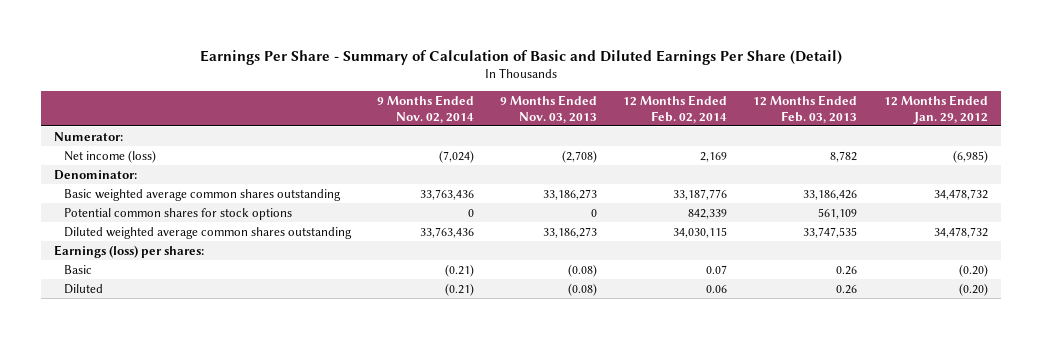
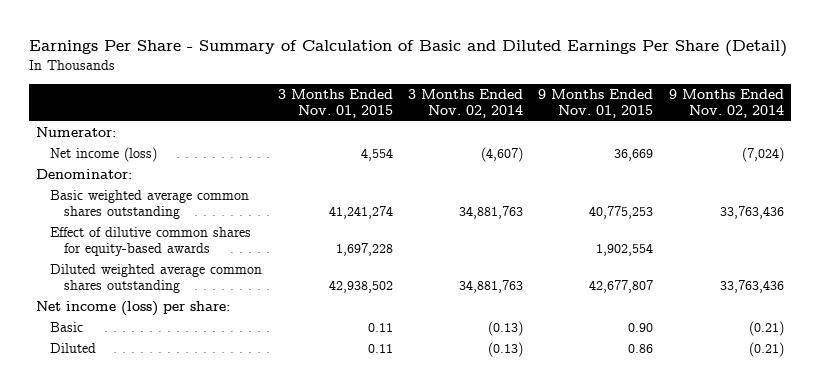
[500,95,598,123] 9 Months Ended Nov. 03, 2013 -> none
[623,95,728,123] 12 Months Ended Feb. 02, 2014 -> none
[753,95,858,123] 12 Months Ended Feb. 03, 2013 -> none
[883,95,988,124] 12 Months Ended Jan. 29, 2012 -> none
none -> [277,88,393,119] 3 Months Ended Nov. 01, 2015
none -> [407,88,523,119] 3 Months Ended Nov. 02, 2014
none -> [538,88,654,119] 9 Months Ended Nov. 01, 2015
[64,207,293,220] Potential common shares for stock options -> none
none -> [50,227,252,257] Effect of dilutive common shares for equity-based awards
[53,244,204,258] Earnings (loss) per shares: -> [36,301,231,317] Net income (loss) per share:

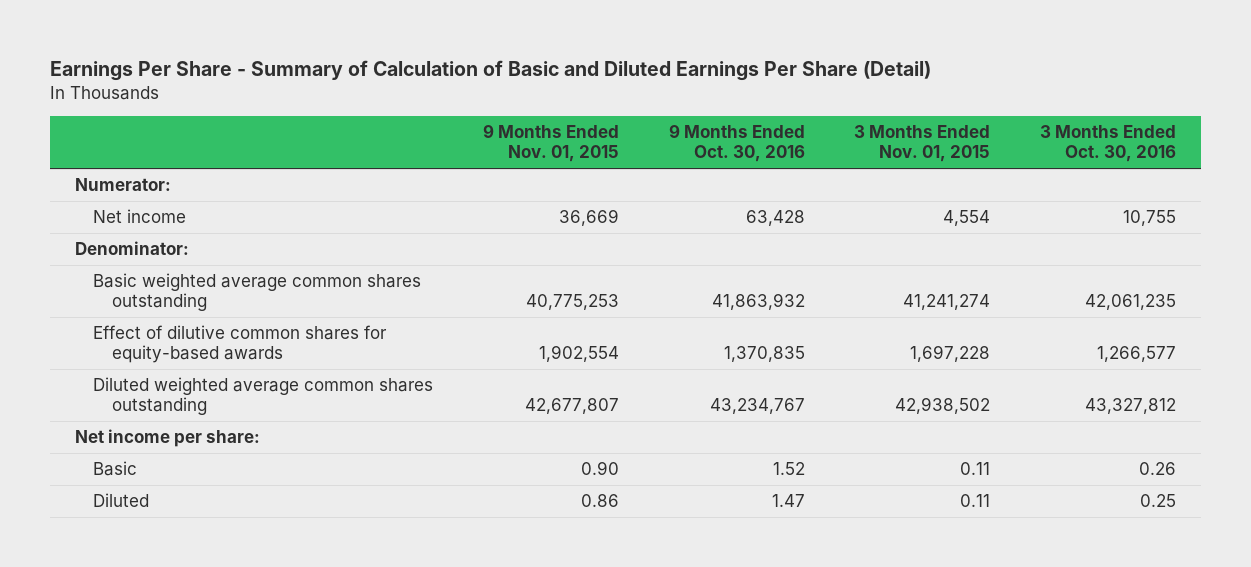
[407,88,523,119] 3 Months Ended Nov. 02, 2014 -> none
[668,88,784,119] 9 Months Ended Nov. 02, 2014 -> none
none -> [668,124,805,163] 9 Months Ended Oct. 30, 2016
none -> [1039,125,1176,163] 3 Months Ended Oct. 30, 2016
[50,147,158,163] Net income (loss) -> [93,209,187,224] Net income
[36,301,231,317] Net income (loss) per share: -> [74,429,260,448] Net income per share:

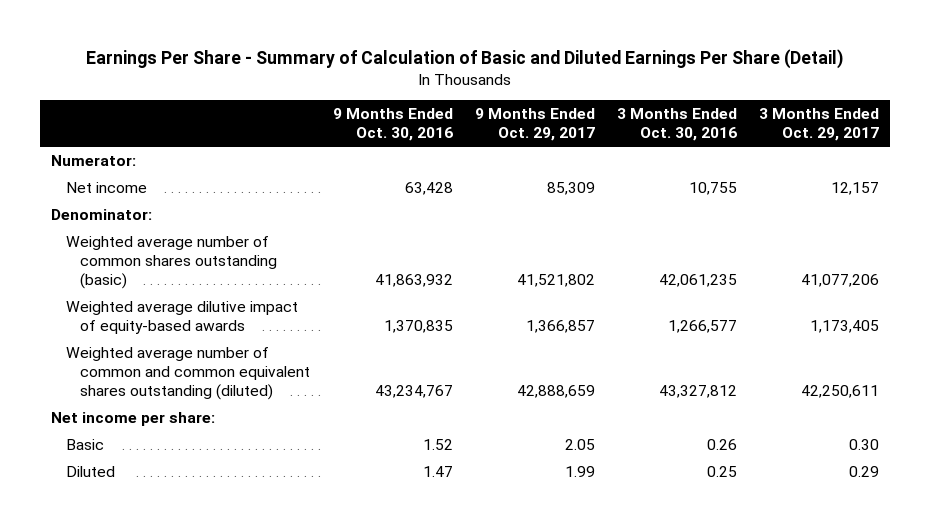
[482,124,619,163] 9 Months Ended Nov. 01, 2015 -> none
[854,125,991,163] 3 Months Ended Nov. 01, 2015 -> none
none -> [474,108,595,142] 9 Months Ended Oct. 29, 2017
none -> [758,108,879,142] 3 Months Ended Oct. 29, 2017
[93,273,422,312] Basic weighted average common shares outstanding -> [65,235,278,289] Weighted average number of common shares outstanding (basic)
[93,325,388,364] Effect of dilutive common shares for equity-based awards -> [65,300,298,334] Weighted average dilutive impact of equity-based awards
[93,377,434,416] Diluted weighted average common shares outstanding -> [65,346,311,400] Weighted average number of common and common equivalent shares outstanding (diluted)

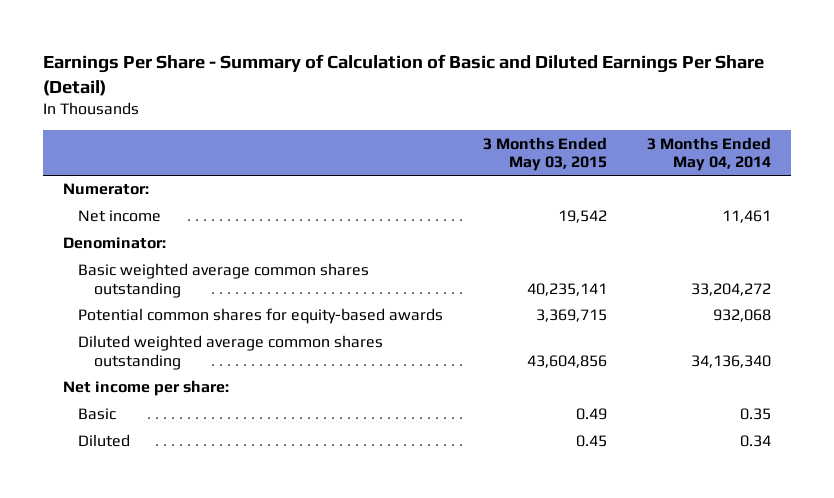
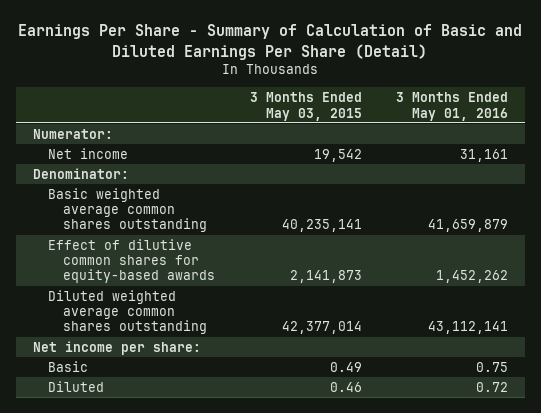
[647,136,772,172] 3 Months Ended May 04, 2014 -> none
none -> [395,92,508,121] 3 Months Ended May 01, 2016
[78,308,444,325] Potential common shares for equity-based awards -> [48,238,216,284] Effect of dilutive common shares for equity-based awards
[536,309,608,323] 3,369,715 -> [289,270,362,284] 2,141,873
[527,354,608,368] 43,604,856 -> [281,321,362,335] 42,377,014
[576,435,608,448] 0.45 -> [329,381,362,392] 0.46

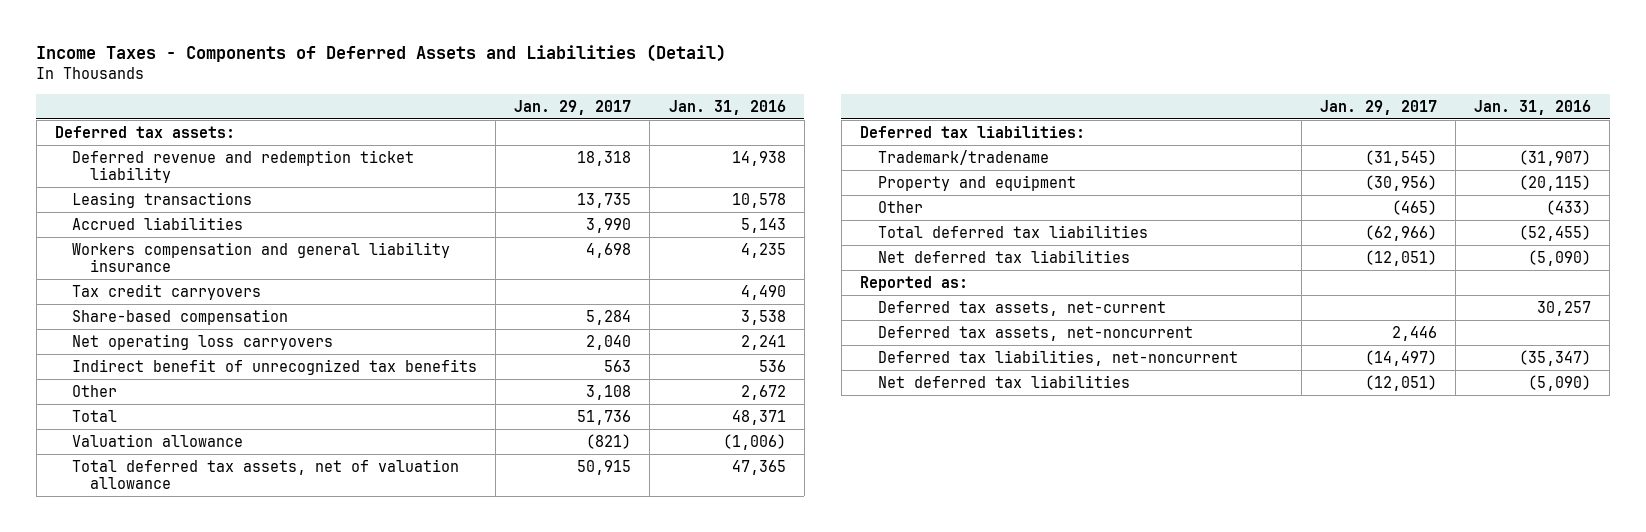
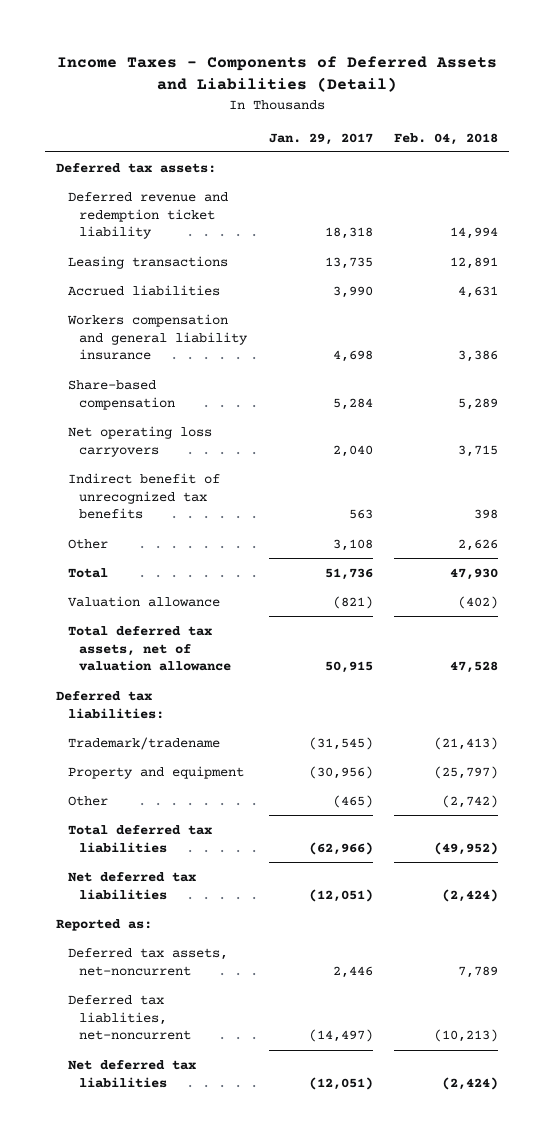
[668,100,786,116] Jan. 31, 2016 -> none
none -> [394,132,499,145] Feb. 04, 2018
[72,283,262,300] Tax credit carryovers -> none
[877,300,1166,316] Deferred tax assets, net-current -> none
[877,349,1238,366] Deferred tax liabilities, net-noncurrent -> [67,994,192,1041] Deferred tax liablities, net-noncurrent

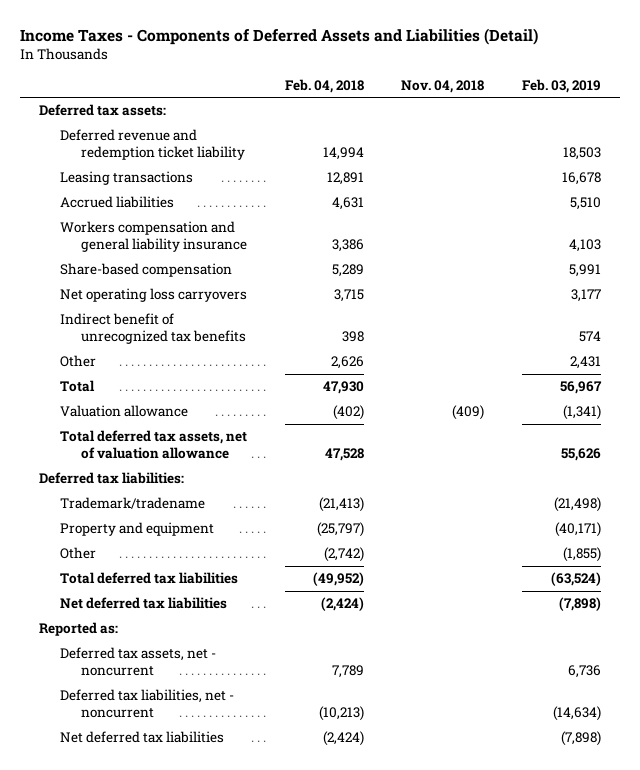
[268,132,373,145] Jan. 29, 2017 -> none
none -> [401,79,485,93] Nov. 04, 2018
none -> [521,78,601,93] Feb. 03, 2019
[67,947,228,976] Deferred tax assets, net-noncurrent -> [59,647,216,677] Deferred tax assets, net - noncurrent
[67,994,192,1041] Deferred tax liablities, net-noncurrent -> [59,689,234,719] Deferred tax liabilities, net - noncurrent

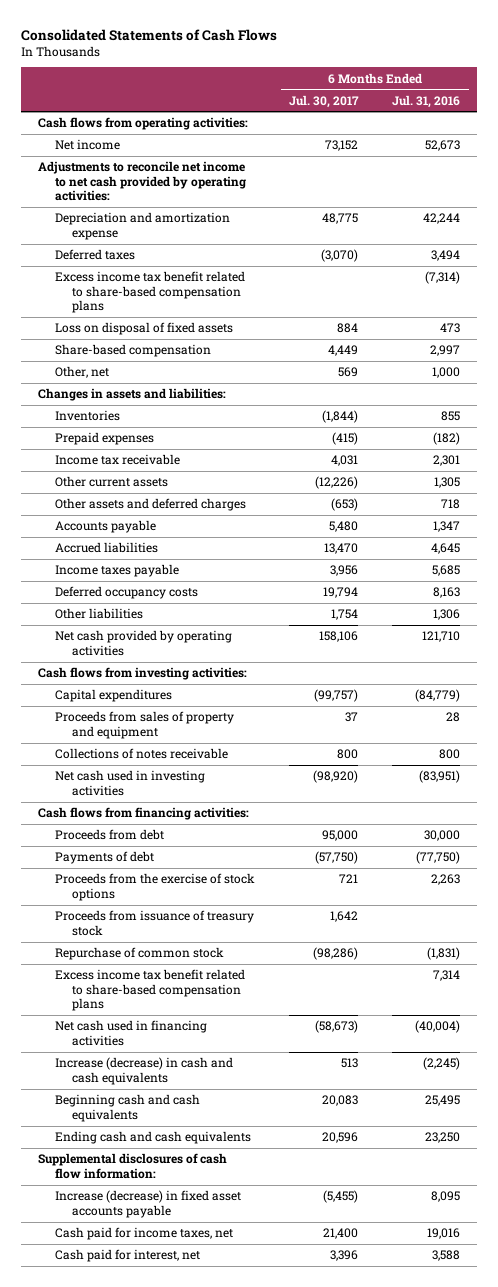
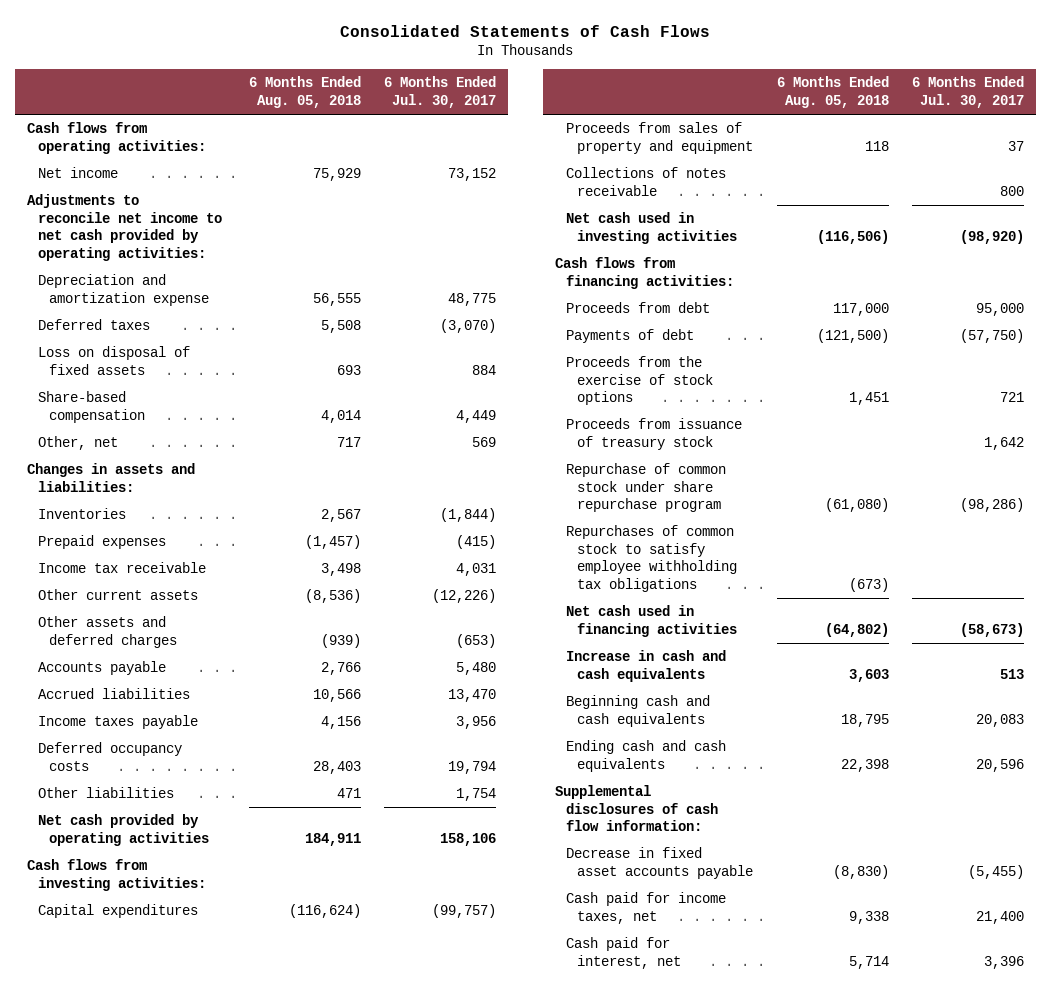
[392,94,461,108] Jul. 31, 2016 -> none
none -> [248,76,361,109] 6 Months Ended Aug. 05, 2018
[55,271,246,314] Excess income tax benefit related to share-based compensation plans -> none
[55,969,246,1012] Excess income tax benefit related to share-based compensation plans -> none
[55,947,225,961] Repurchase of common stock -> [565,463,726,513] Repurchase of common stock under share repurchase program
none -> [565,525,738,592] Repurchases of common stock to satisfy employee withholding tax obligations
[55,1057,234,1085] Increase (decrease) in cash and cash equivalents -> [565,650,726,682] Increase in cash and cash equivalents
[55,1190,242,1218] Increase (decrease) in fixed asset accounts payable -> [565,847,754,879] Decrease in fixed asset accounts payable

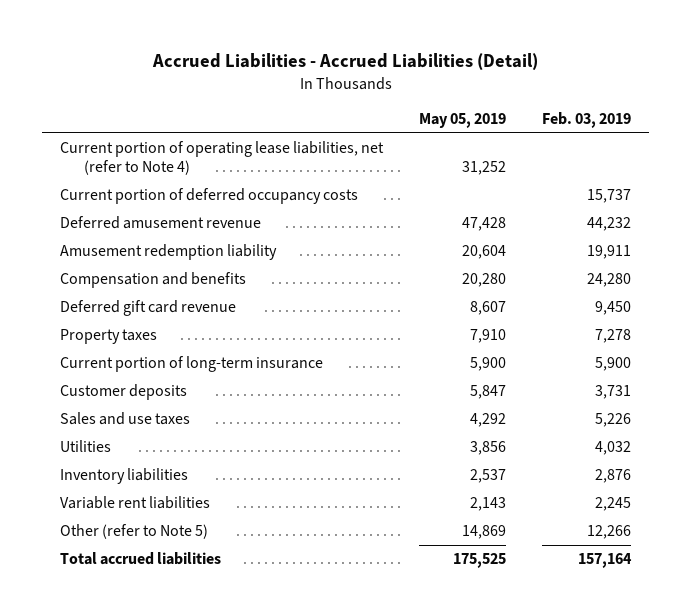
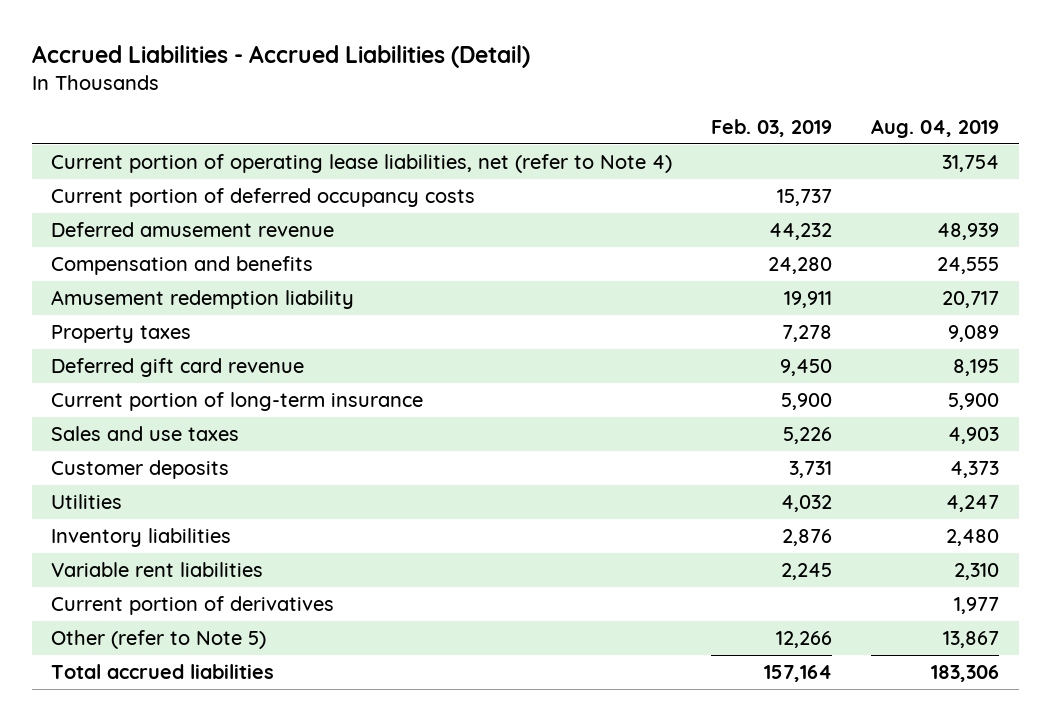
[419,112,507,128] May 05, 2019 -> none
none -> [871,119,1000,139] Aug. 04, 2019
[60,244,278,261] Amusement redemption liability -> [51,289,355,309] Amusement redemption liability
[60,300,237,317] Deferred gift card revenue -> [51,357,305,377] Deferred gift card revenue
[60,384,188,401] Customer deposits -> [51,459,230,479] Customer deposits
none -> [51,595,335,615] Current portion of derivatives

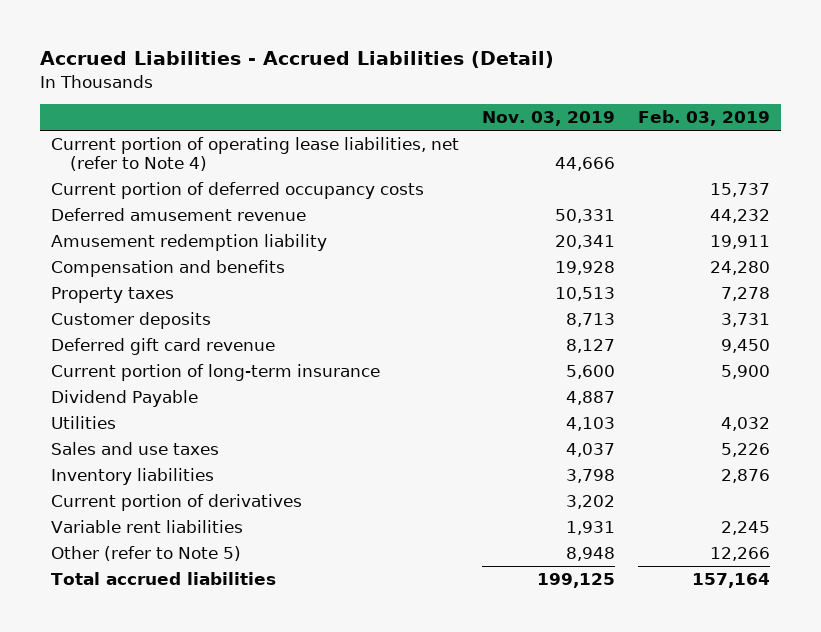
[871,119,1000,139] Aug. 04, 2019 -> none
none -> [481,110,615,126] Nov. 03, 2019
[51,255,314,275] Compensation and benefits -> [51,260,286,278] Compensation and benefits
[51,459,230,479] Customer deposits -> [51,312,212,330] Customer deposits
none -> [51,390,199,408] Dividend Payable
[51,425,240,441] Sales and use taxes -> [51,442,220,456] Sales and use taxes
[51,561,264,577] Variable rent liabilities -> [51,520,244,534] Variable rent liabilities

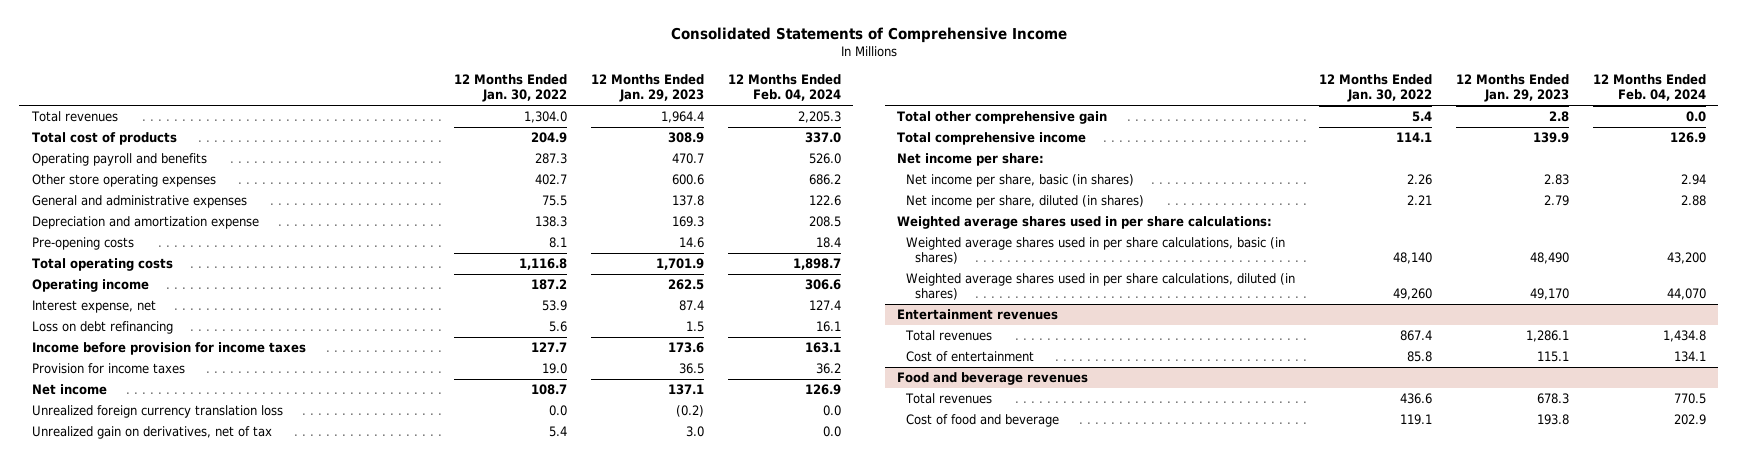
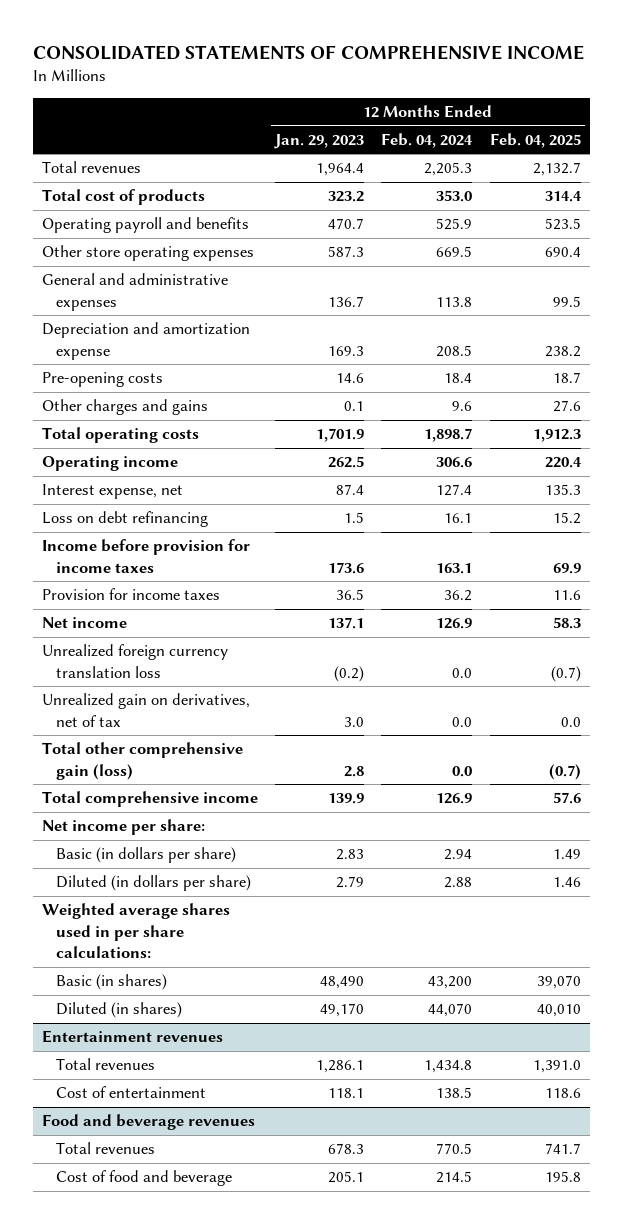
[670,27,1067,44] Consolidated Statements of Comprehensive Income -> [32,44,584,60] CONSOLIDATED STATEMENTS OF COMPREHENSIVE INCOME
[453,73,567,103] 12 Months Ended Jan. 30, 2022 -> none
none -> [489,132,581,148] Feb. 04, 2025
[667,132,704,144] 308.9 -> [327,191,364,203] 323.2
[805,132,842,144] 337.0 -> [436,190,473,203] 353.0
[809,153,842,165] 526.0 -> [436,218,473,231] 525.9
[671,174,704,186] 600.6 -> [327,246,364,258] 587.3
[809,174,842,186] 686.2 -> [436,246,473,258] 669.5
[671,195,704,207] 137.8 -> [327,295,364,307] 136.7
[809,195,842,207] 122.6 -> [436,296,473,307] 113.8
none -> [41,399,208,416] Other charges and gains
[896,111,1107,125] Total other comprehensive gain -> [41,742,243,780] Total other comprehensive gain (loss)
[905,174,1134,188] Net income per share, basic (in shares) -> [56,847,237,864] Basic (in dollars per share)
[905,195,1144,209] Net income per share, diluted (in shares) -> [56,875,252,892] Diluted (in dollars per share)
[905,237,1285,265] Weighted average shares used in per share calculations, basic (in shares) -> [56,974,168,991] Basic (in shares)
[905,273,1295,301] Weighted average shares used in per share calculations, diluted (in shares) -> [56,1002,183,1019] Diluted (in shares)
[1537,351,1570,363] 115.1 -> [327,1088,364,1099] 118.1
[1674,351,1707,363] 134.1 -> [436,1087,473,1099] 138.5
[1537,414,1570,426] 193.8 -> [327,1171,364,1184] 205.1
[1674,414,1707,426] 202.9 -> [436,1171,473,1184] 214.5

